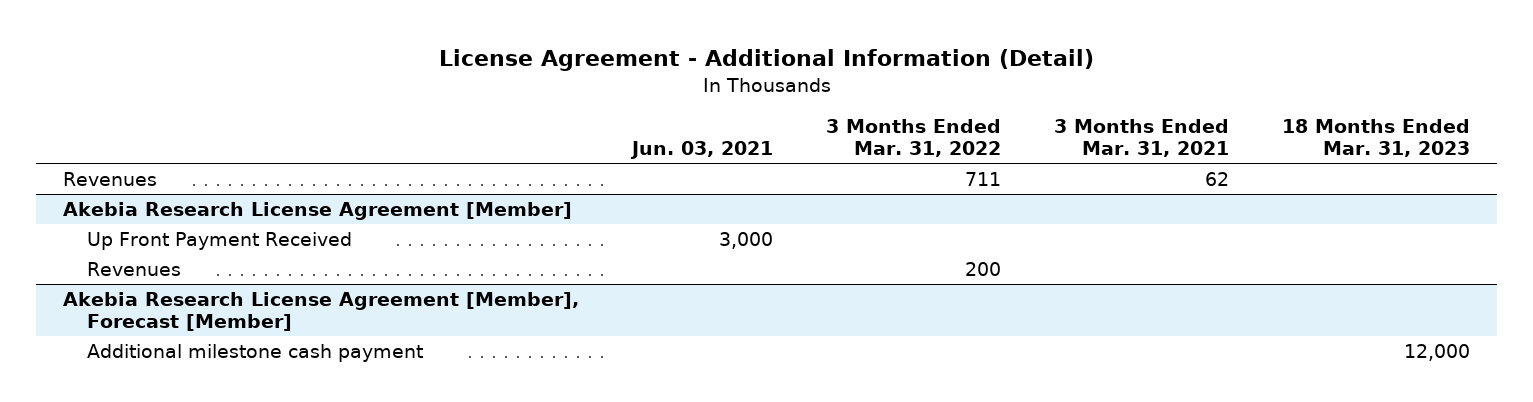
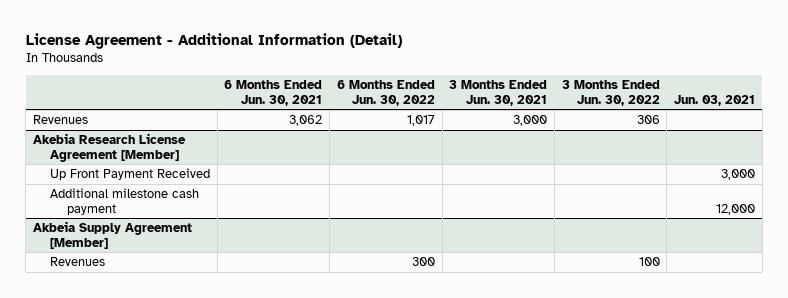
[826,118,1002,158] 3 Months Ended Mar. 31, 2022 -> none
[1054,118,1230,158] 3 Months Ended Mar. 31, 2021 -> none
[1282,118,1471,158] 18 Months Ended Mar. 31, 2023 -> none
none -> [224,80,323,106] 6 Months Ended Jun. 30, 2021
none -> [336,80,435,106] 6 Months Ended Jun. 30, 2022
none -> [449,80,548,106] 3 Months Ended Jun. 30, 2021
none -> [561,80,660,106] 3 Months Ended Jun. 30, 2022
[87,262,182,277] Revenues -> none
[62,292,579,332] Akebia Research License Agreement [Member], Forecast [Member] -> none
[87,344,424,363] Additional milestone cash payment -> none
none -> [50,188,200,215] Additional milestone cash payment
none -> [32,221,192,249] Akbeia Supply Agreement [Member]
none -> [50,257,106,267] Revenues

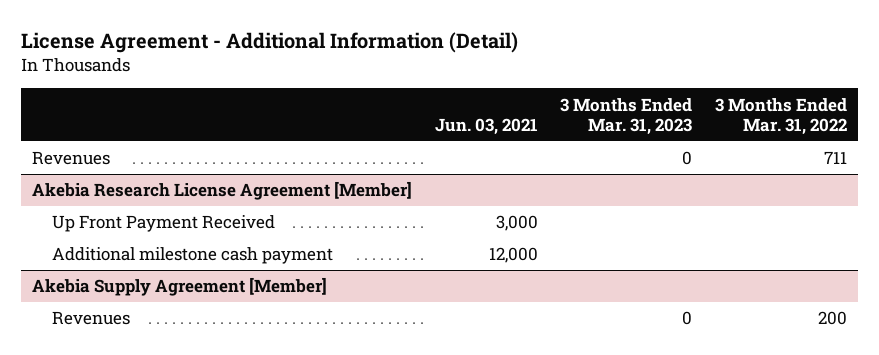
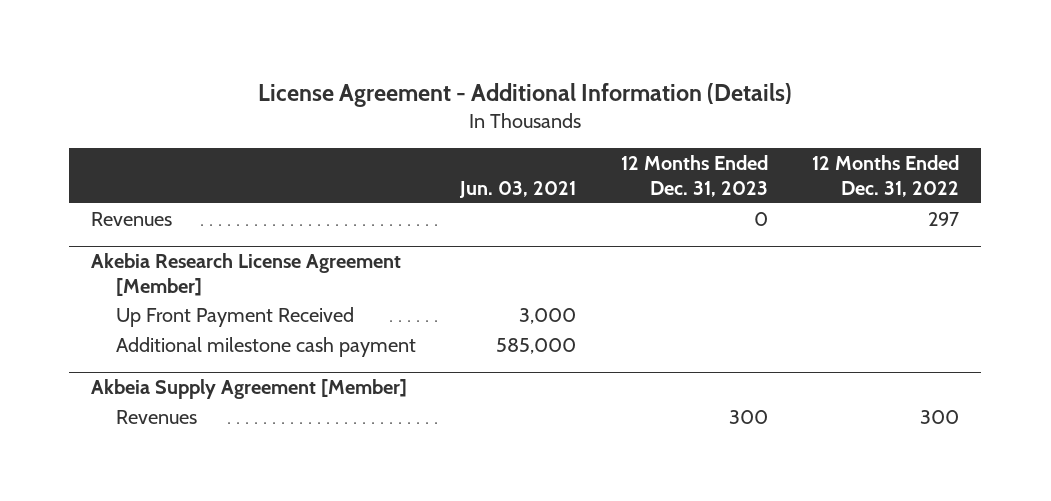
[21,31,519,53] License Agreement - Additional Information (Detail) -> [258,82,793,107] License Agreement - Additional Information (Details)
[560,97,693,136] 3 Months Ended Mar. 31, 2023 -> none
[714,97,847,136] 3 Months Ended Mar. 31, 2022 -> none
none -> [620,155,768,197] 12 Months Ended Dec. 31, 2023
none -> [812,155,960,197] 12 Months Ended Dec. 31, 2022
[32,277,328,297] Akebia Supply Agreement [Member] -> none
[52,311,131,326] Revenues -> none
[488,247,538,264] 12,000 -> [496,338,577,355] 585,000
none -> [91,379,408,400] Akbeia Supply Agreement [Member]
none -> [115,410,197,425] Revenues

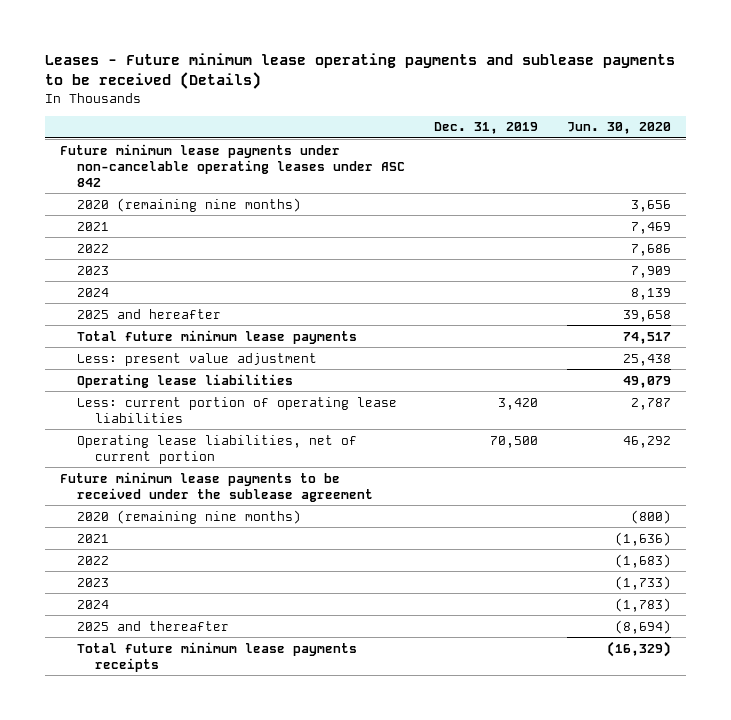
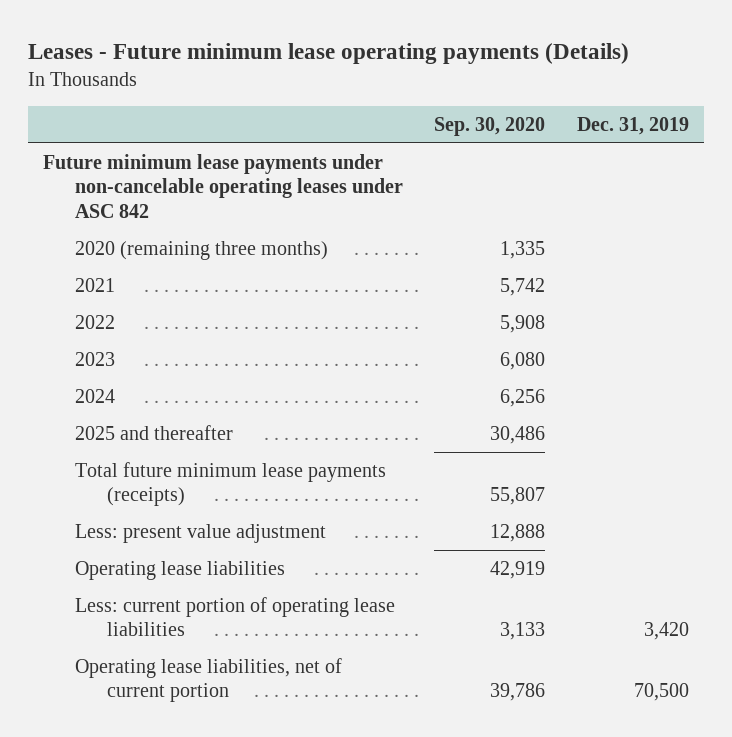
[44,53,675,90] Leases - Future minimum lease operating payments and sublease payments to be received (Details) -> [27,42,629,64] Leases - Future minimum lease operating payments (Details)
[567,122,672,135] Jun. 30, 2020 -> none
none -> [434,116,546,136] Sep. 30, 2020
[77,197,302,212] 2020 (remaining nine months) -> [75,240,329,260] 2020 (remaining three months)
[77,308,222,319] 2025 and hereafter -> none
[77,620,230,631] 2025 and thereafter -> [75,424,234,440] 2025 and thereafter
[77,329,358,344] Total future minimum lease payments -> [75,461,387,507] Total future minimum lease payments (receipts)
[59,471,374,502] Future minimum lease payments to be received under the sublease agreement -> none
[77,509,302,524] 2020 (remaining nine months) -> none
[77,533,110,543] 2021 -> none
[77,555,110,565] 2022 -> none
[77,577,110,587] 2023 -> none
[77,599,110,609] 2024 -> none
[77,641,358,672] Total future minimum lease payments receipts -> none

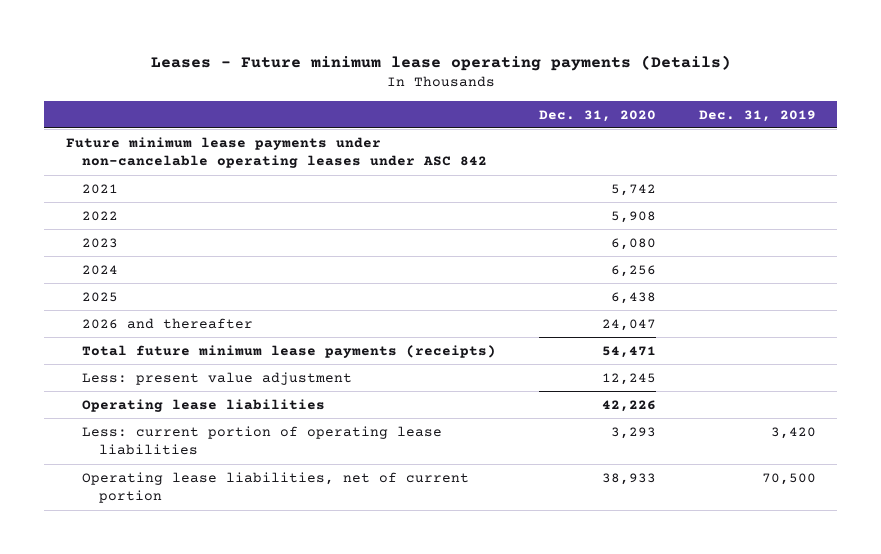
[434,116,546,136] Sep. 30, 2020 -> none
none -> [538,109,656,122] Dec. 31, 2020
[75,240,329,260] 2020 (remaining three months) -> none
none -> [82,291,119,302] 2025
[75,424,234,440] 2025 and thereafter -> [82,317,254,329] 2026 and thereafter

